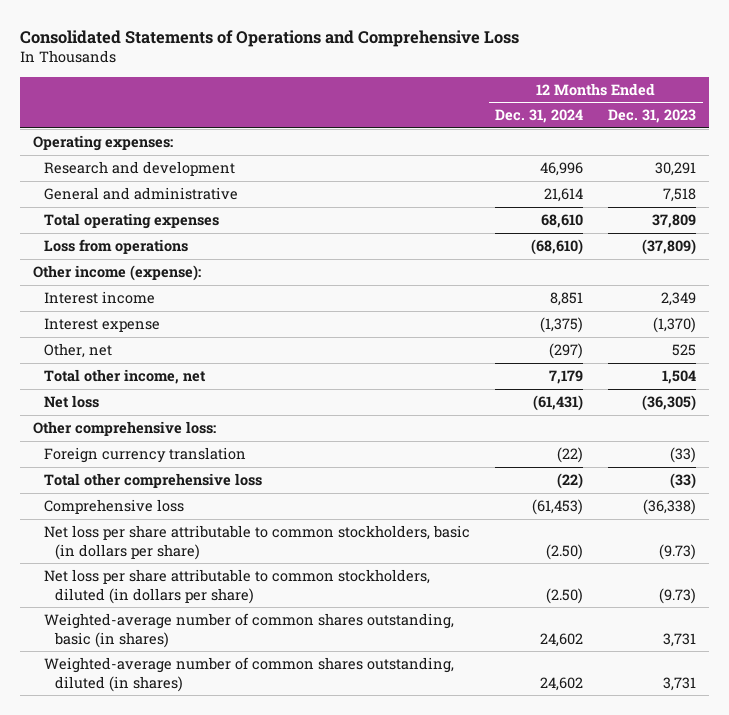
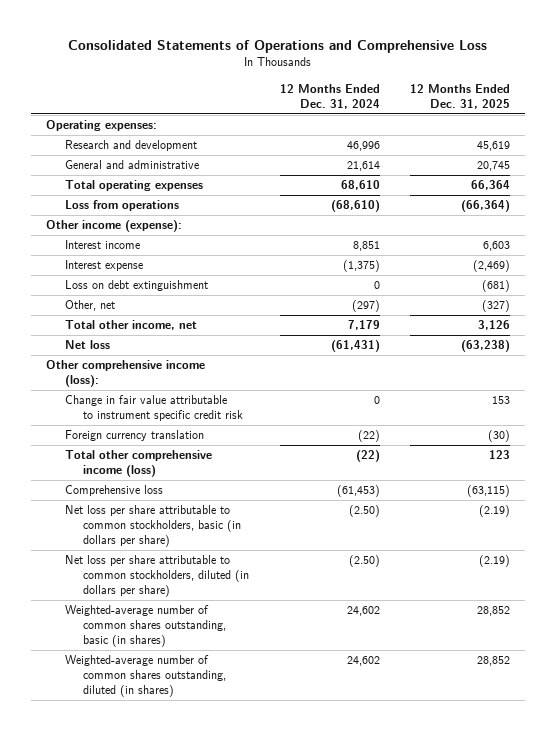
[608,109,697,124] Dec. 31, 2023 -> none
none -> [410,83,511,109] 12 Months Ended Dec. 31, 2025
none -> [64,280,208,292] Loss on debt extinguishment
[32,421,216,437] Other comprehensive loss: -> [46,360,206,388] Other comprehensive income (loss):
none -> [64,395,243,422] Change in fair value attributable to instrument specific credit risk
[44,473,263,489] Total other comprehensive loss -> [64,450,212,478] Total other comprehensive income (loss)

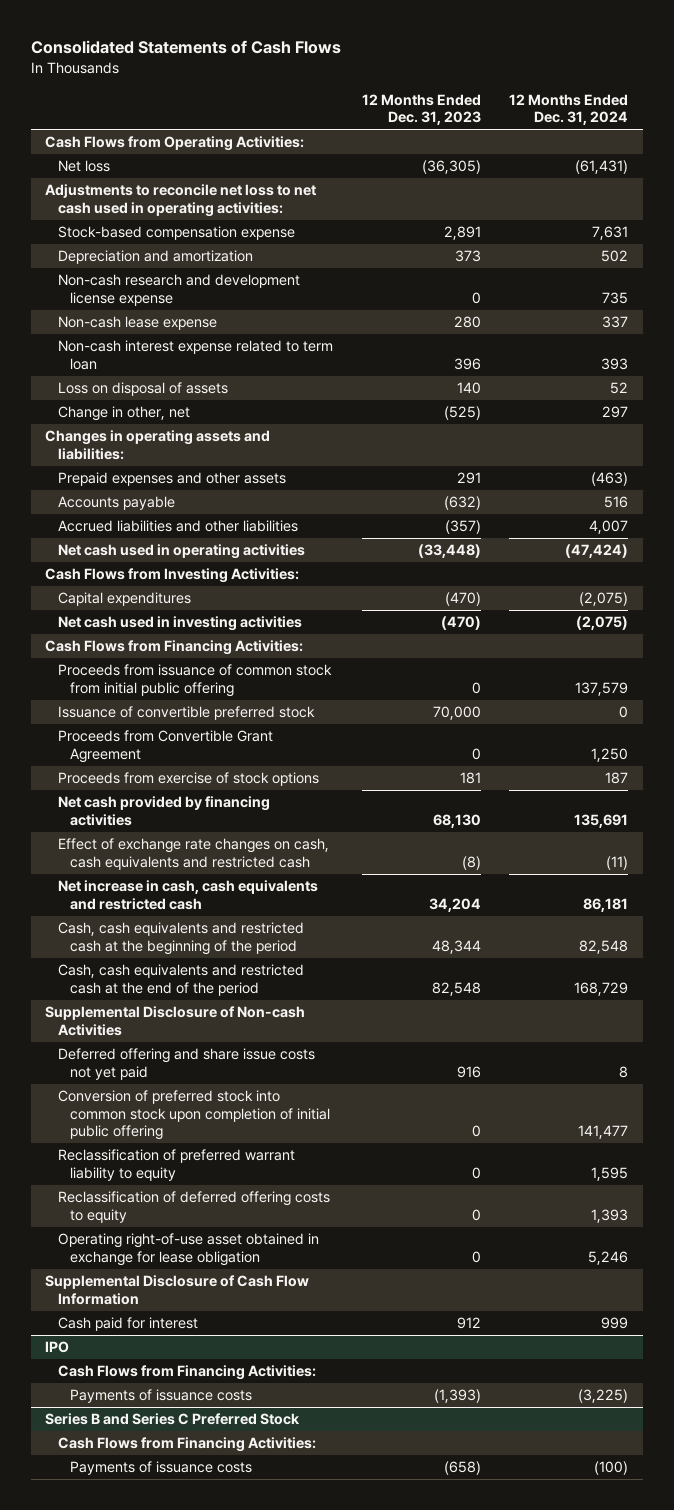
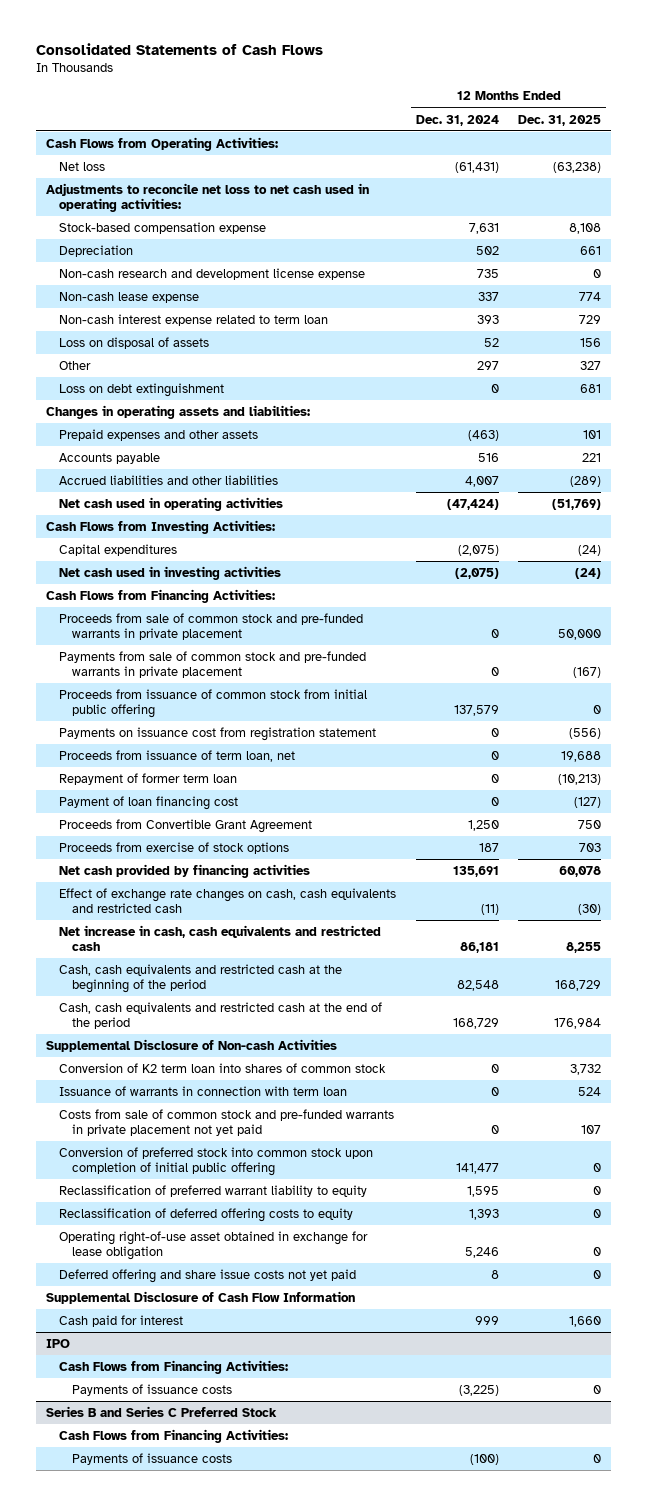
[361,93,481,126] 12 Months Ended Dec. 31, 2023 -> none
none -> [518,114,602,126] Dec. 31, 2025
[57,250,253,265] Depreciation and amortization -> none
none -> [59,244,134,257] Depreciation
[57,406,190,422] Change in other, net -> [59,360,92,370] Other
none -> [59,382,225,397] Loss on debt extinguishment
none -> [59,612,364,640] Proceeds from sale of common stock and pre-funded warrants in private placement
none -> [59,650,367,678] Payments from sale of common stock and pre-funded warrants in private placement
[57,706,315,721] Issuance of convertible preferred stock -> none
none -> [59,726,377,741] Payments on issuance cost from registration statement
none -> [59,749,296,762] Proceeds from issuance of term loan, net
none -> [59,772,238,785] Repayment of former term loan
none -> [59,795,239,810] Payment of loan financing cost
none -> [59,1062,387,1073] Conversion of K2 term loan into shares of common stock
none -> [59,1085,348,1096] Issuance of warrants in connection with term loan
none -> [59,1108,395,1136] Costs from sale of common stock and pre-funded warrants in private placement not yet paid
[57,1048,315,1080] Deferred offering and share issue costs not yet paid -> [59,1268,357,1283] Deferred offering and share issue costs not yet paid

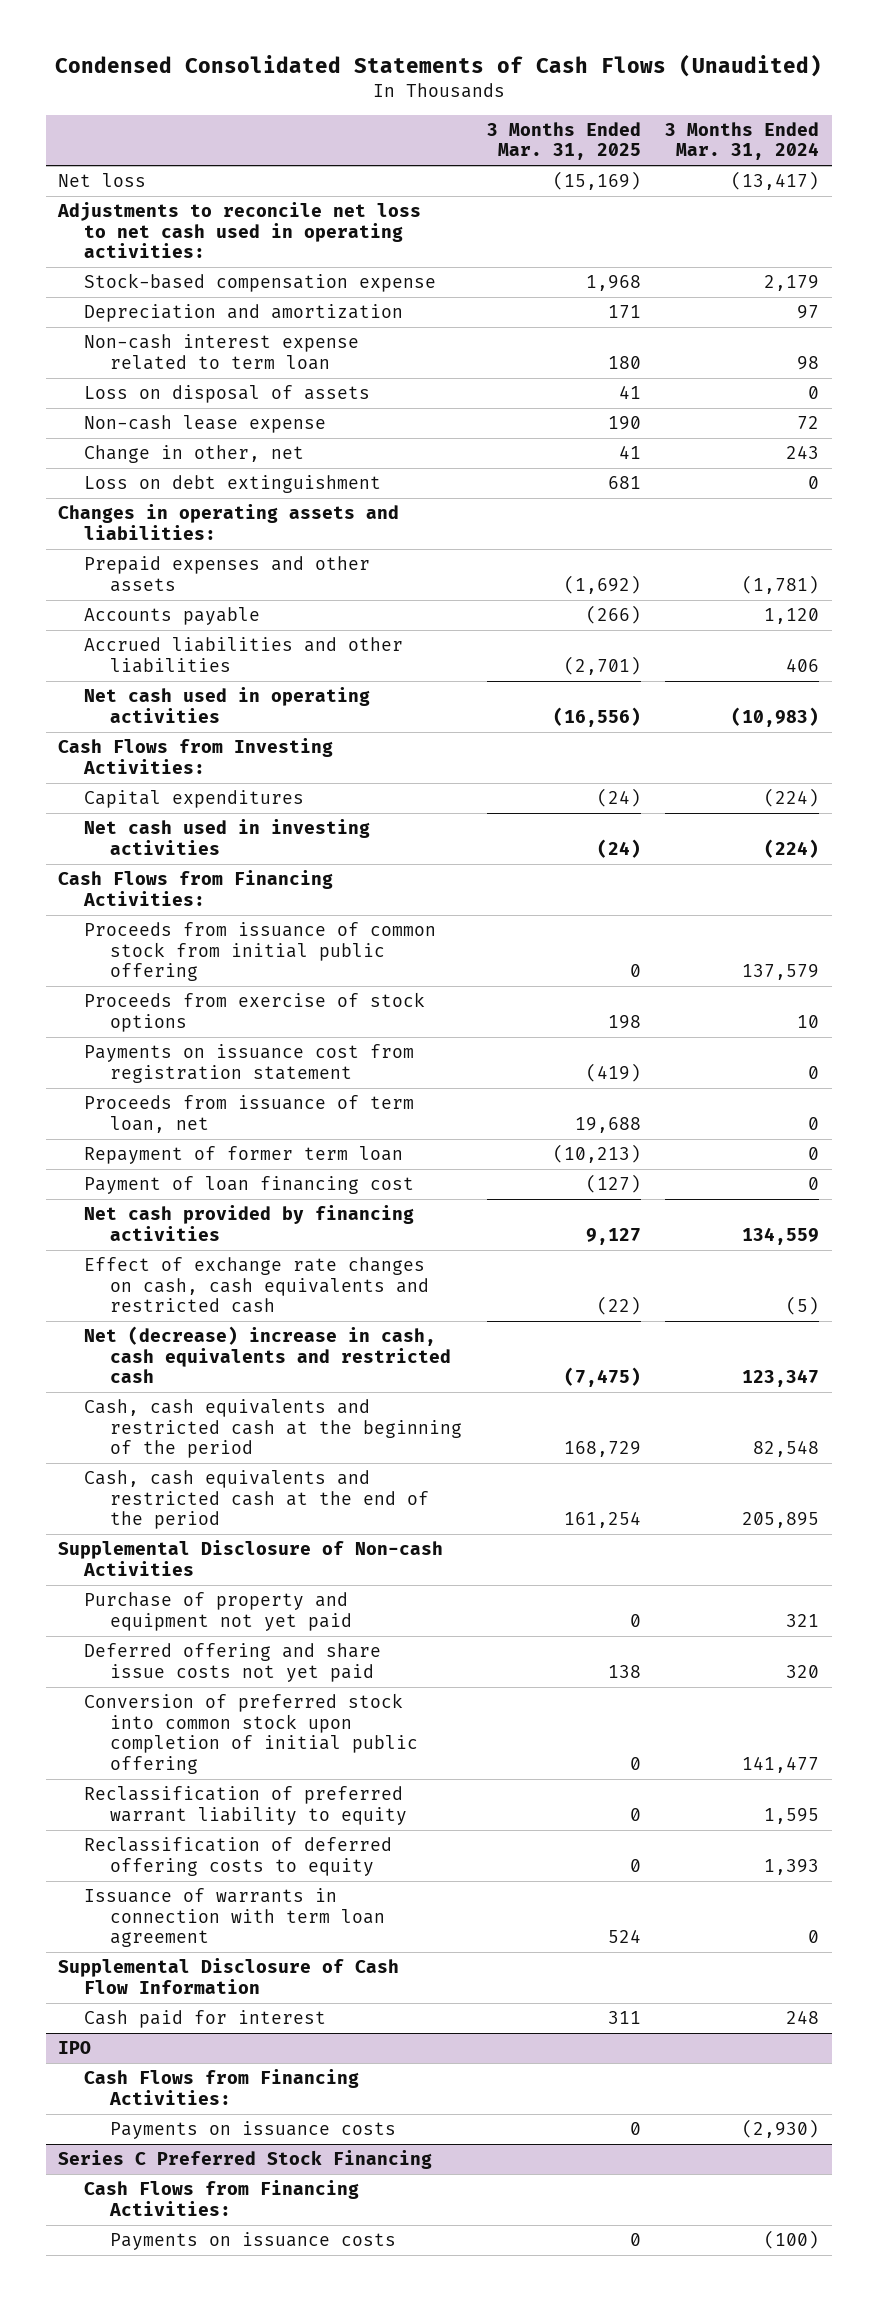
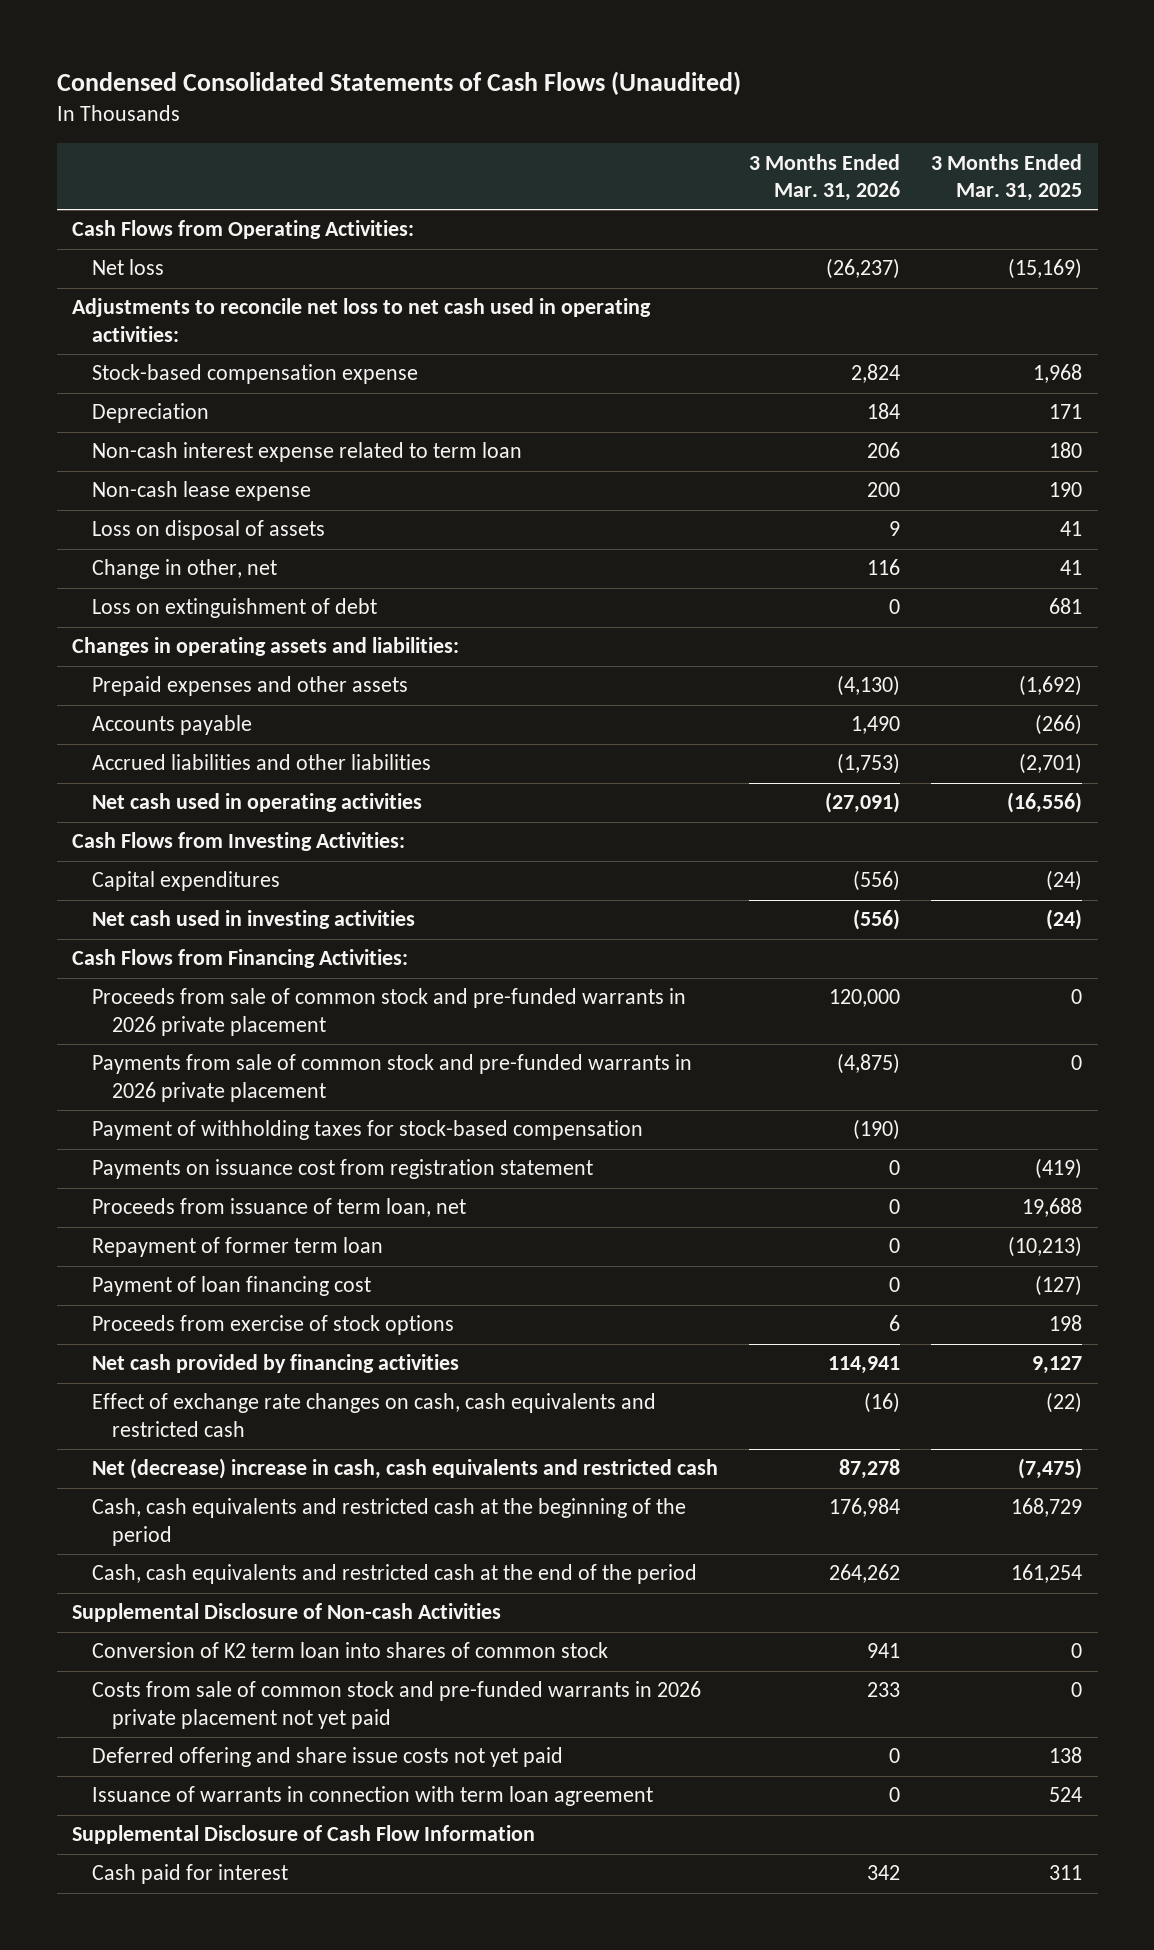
[665,121,820,161] 3 Months Ended Mar. 31, 2024 -> none
none -> [749,153,901,202] 3 Months Ended Mar. 31, 2026
none -> [72,220,415,240] Cash Flows from Operating Activities:
[84,304,404,323] Depreciation and amortization -> [92,403,210,424] Depreciation
[84,385,371,404] Loss on disposal of assets -> [92,520,326,541] Loss on disposal of assets
[84,475,382,494] Loss on debt extinguishment -> [92,598,378,619] Loss on extinguishment of debt
[84,922,437,982] Proceeds from issuance of common stock from initial public offering -> none
none -> [92,988,687,1037] Proceeds from sale of common stock and pre-funded warrants in 2026 private placement
none -> [92,1054,693,1103] Payments from sale of common stock and pre-funded warrants in 2026 private placement
none -> [92,1120,644,1141] Payment of withholding taxes for stock-based compensation
[84,992,426,1032] Proceeds from exercise of stock options -> [92,1315,455,1336] Proceeds from exercise of stock options
[84,1592,353,1631] Purchase of property and equipment not yet paid -> [92,1642,609,1659] Conversion of K2 term loan into shares of common stock
none -> [92,1681,702,1730] Costs from sale of common stock and pre-funded warrants in 2026 private placement not yet paid
[84,1693,419,1775] Conversion of preferred stock into common stock upon completion of initial public offering -> none
[84,1786,408,1825] Reclassification of preferred warrant liability to equity -> none
[84,1837,393,1876] Reclassification of deferred offering costs to equity -> none
[57,2041,91,2055] IPO -> none
[84,2069,360,2105] Cash Flows from Financing Activities: -> none
[110,2121,397,2140] Payments on issuance costs -> none
[57,2150,432,2170] Series C Preferred Stock Financing -> none
[84,2180,360,2216] Cash Flows from Financing Activities: -> none
[110,2232,397,2251] Payments on issuance costs -> none

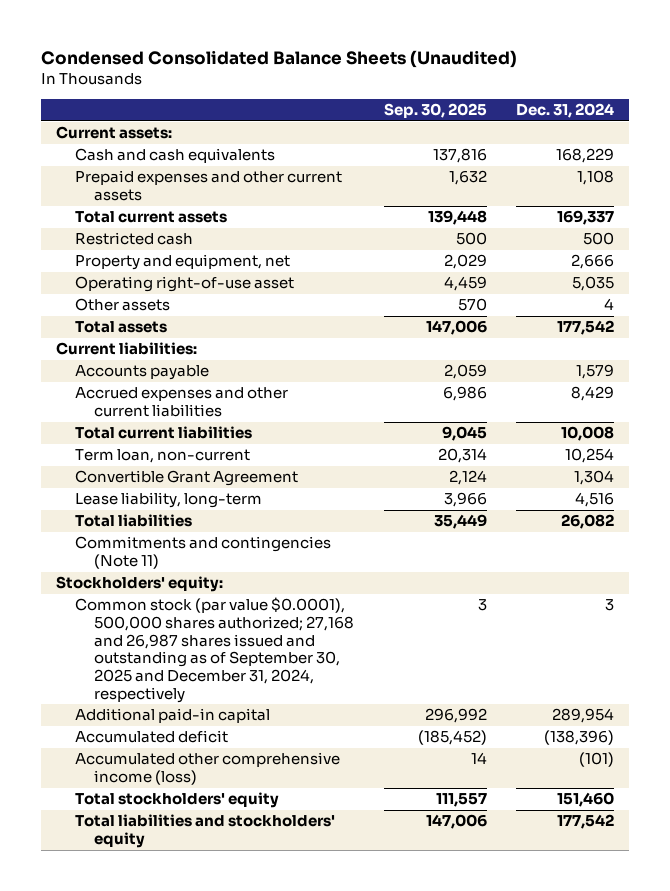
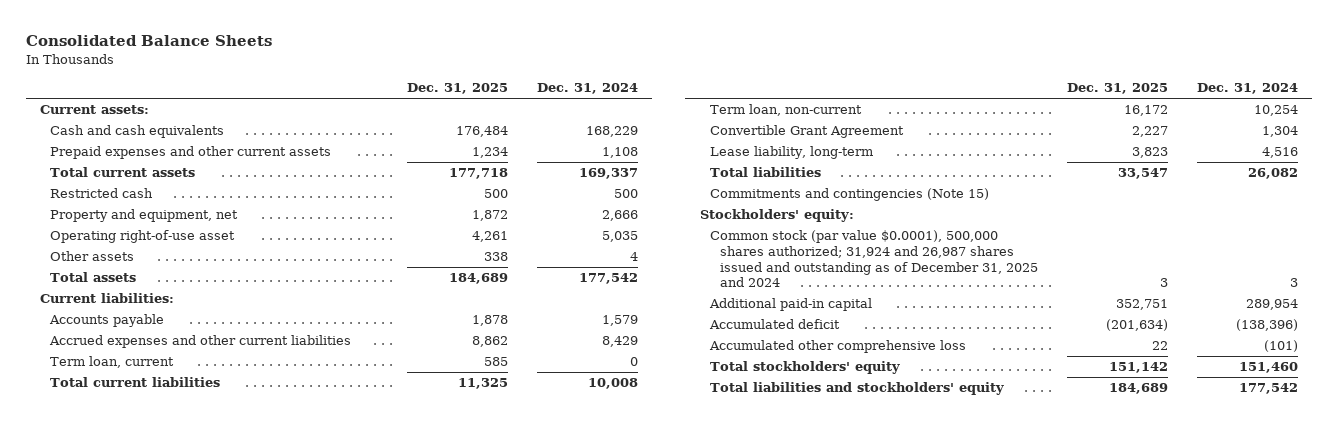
[41,50,518,69] Condensed Consolidated Balance Sheets (Unaudited) -> [25,34,272,46] Consolidated Balance Sheets
[383,103,487,119] Sep. 30, 2025 -> none
none -> [407,83,509,95] Dec. 31, 2025
none -> [50,356,175,369] Term loan, current
[75,536,332,570] Commitments and contingencies (Note 11) -> [709,188,989,202] Commitments and contingencies (Note 15)
[75,597,355,703] Common stock (par value $0.0001), 500,000 shares authorized; 27,168 and 26,987 shares issued and outstanding as of September 30, 2025 and December 31, 2024, respectively -> [709,230,1038,288] Common stock (par value $0.0001), 500,000 shares authorized; 31,924 and 26,987 shares issued and outstanding as of December 31, 2025 and 2024
[75,752,341,786] Accumulated other comprehensive income (loss) -> [708,340,966,354] Accumulated other comprehensive loss

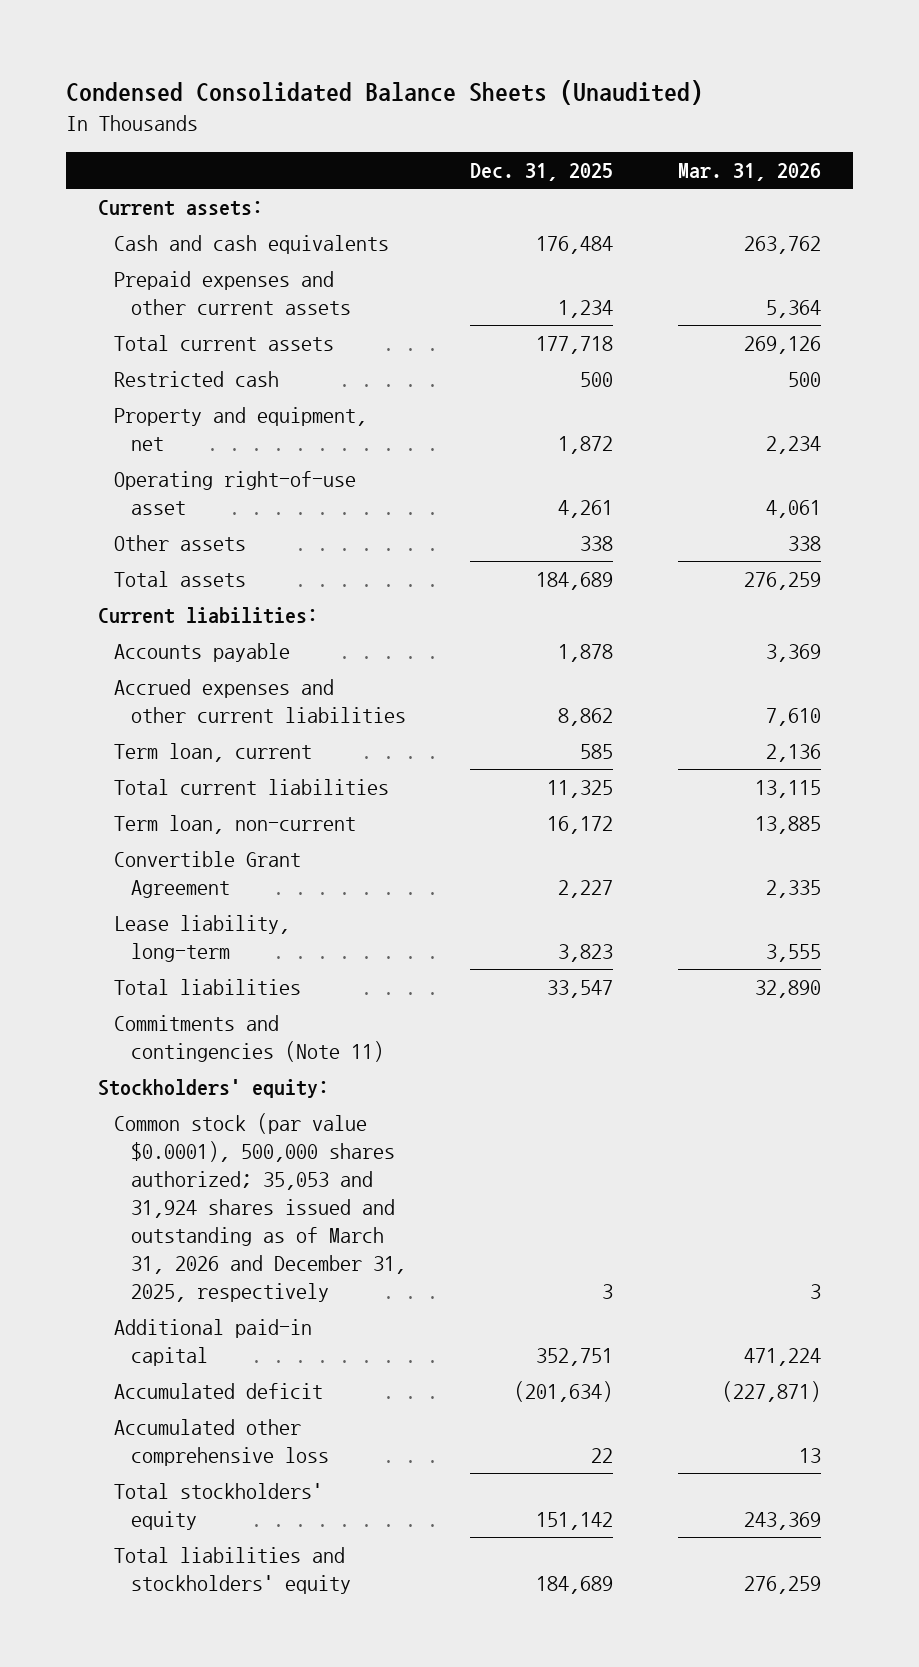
[25,34,272,46] Consolidated Balance Sheets -> [65,80,703,106] Condensed Consolidated Balance Sheets (Unaudited)
[536,83,638,95] Dec. 31, 2024 -> none
none -> [677,163,821,182] Mar. 31, 2026
[709,188,989,202] Commitments and contingencies (Note 15) -> [114,1015,384,1063] Commitments and contingencies (Note 11)
[709,230,1038,288] Common stock (par value $0.0001), 500,000 shares authorized; 31,924 and 26,987 shares issued and outstanding as of December 31, 2025 and 2024 -> [114,1113,406,1302] Common stock (par value $0.0001), 500,000 shares authorized; 35,053 and 31,924 shares issued and outstanding as of March 31, 2026 and December 31, 2025, respectively

